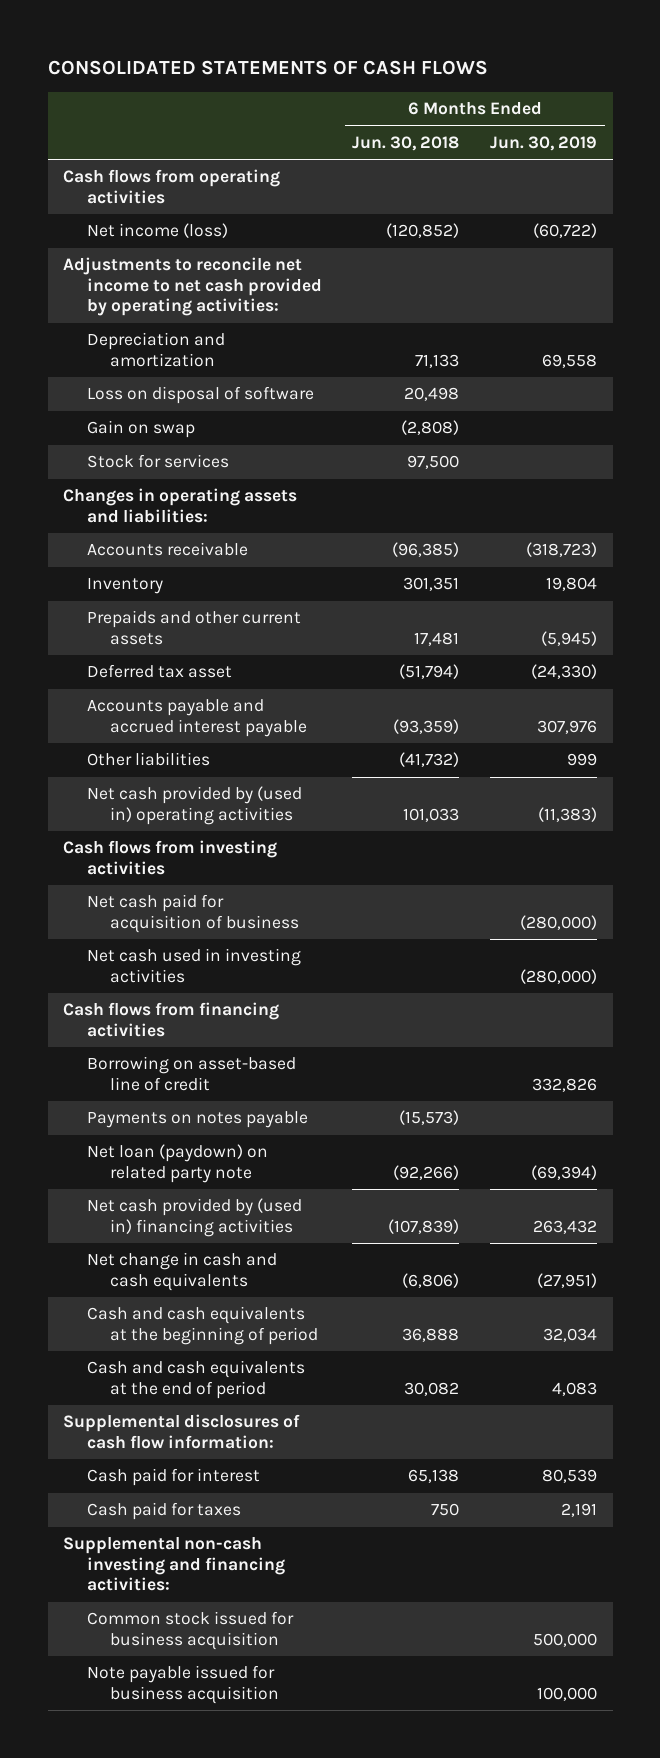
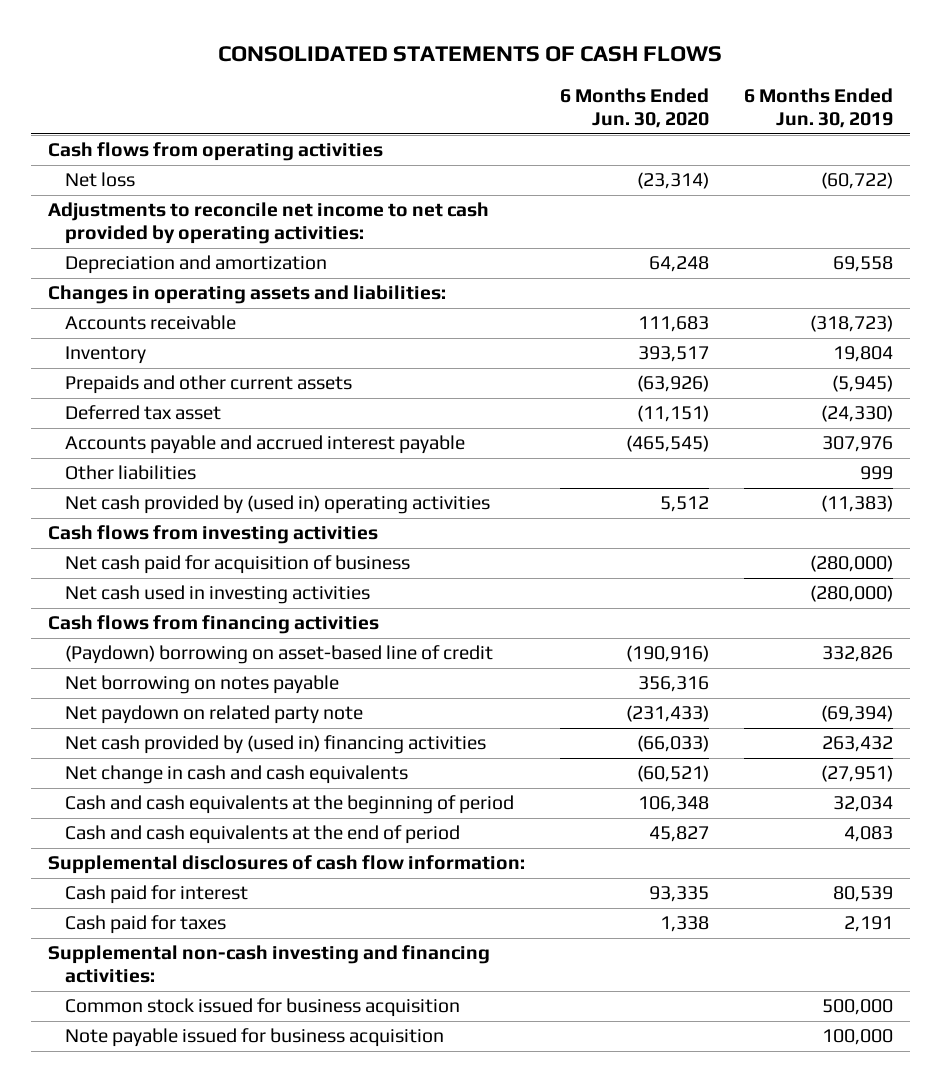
[352,135,460,151] Jun. 30, 2018 -> none
none -> [559,88,709,128] 6 Months Ended Jun. 30, 2020
[86,223,228,239] Net income (loss) -> [64,172,135,188] Net loss
[86,386,314,405] Loss on disposal of software -> none
[86,420,195,439] Gain on swap -> none
[86,454,229,469] Stock for services -> none
[86,1056,296,1091] Borrowing on asset-based line of credit -> [64,645,493,665] (Paydown) borrowing on asset-based line of credit
[86,1111,308,1129] Payments on notes payable -> [64,675,339,695] Net borrowing on notes payable
[86,1144,268,1183] Net loan (paydown) on related party note -> [64,705,363,725] Net paydown on related party note

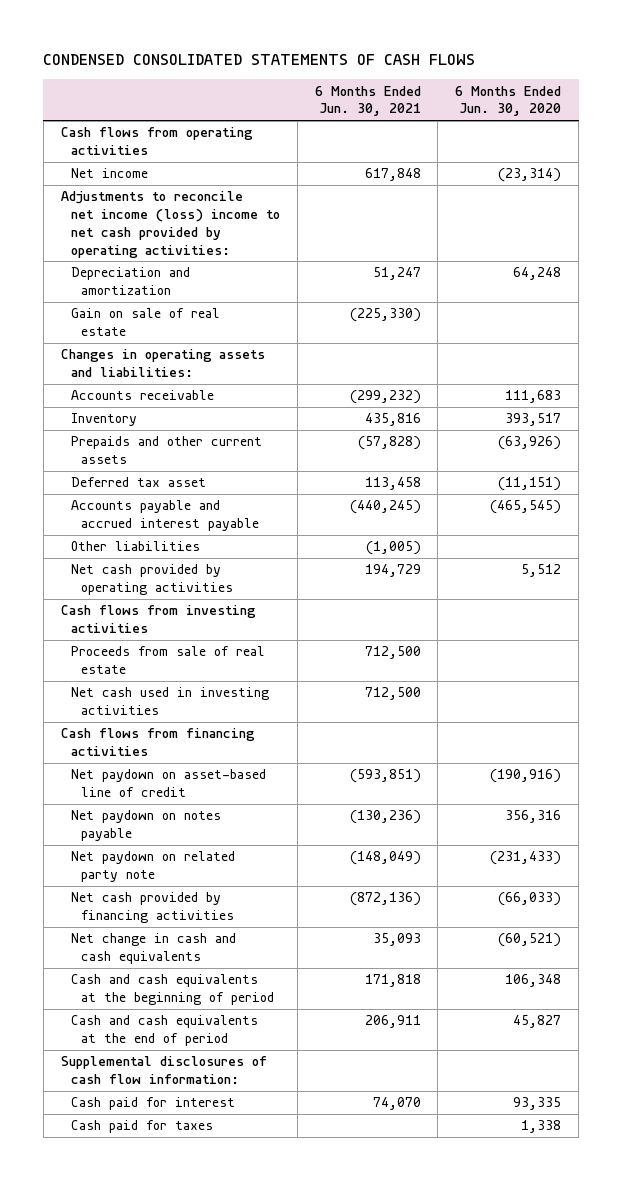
[218,46,723,63] CONSOLIDATED STATEMENTS OF CASH FLOWS -> [43,54,476,66] CONDENSED CONSOLIDATED STATEMENTS OF CASH FLOWS
[743,88,893,128] 6 Months Ended Jun. 30, 2019 -> none
none -> [314,85,421,117] 6 Months Ended Jun. 30, 2021
[64,172,135,188] Net loss -> [70,168,148,179] Net income
[48,202,490,244] Adjustments to reconcile net income to net cash provided by operating activities: -> [60,191,280,258] Adjustments to reconcile net income (loss) income to net cash provided by operating activities:
none -> [70,308,220,337] Gain on sale of real estate
[64,495,490,515] Net cash provided by (used in) operating activities -> [70,564,233,596] Net cash provided by operating activities
[64,555,410,575] Net cash paid for acquisition of business -> none
none -> [70,646,265,675] Proceeds from sale of real estate
[64,645,493,665] (Paydown) borrowing on asset-based line of credit -> [70,769,266,798] Net paydown on asset-based line of credit
[64,675,339,695] Net borrowing on notes payable -> [70,810,221,842] Net paydown on notes payable
[64,735,486,755] Net cash provided by (used in) financing activities -> [70,892,234,924] Net cash provided by financing activities
[48,945,491,983] Supplemental non-cash investing and financing activities: -> none
[64,998,460,1018] Common stock issued for business acquisition -> none
[64,1028,444,1048] Note payable issued for business acquisition -> none

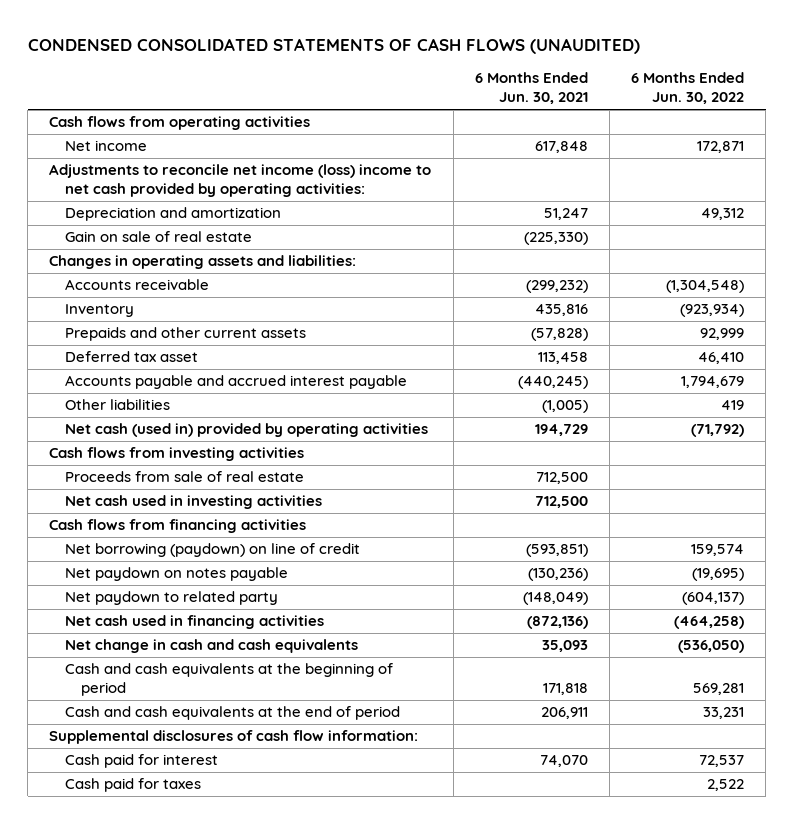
[43,54,476,66] CONDENSED CONSOLIDATED STATEMENTS OF CASH FLOWS -> [27,38,640,55] CONDENSED CONSOLIDATED STATEMENTS OF CASH FLOWS (UNAUDITED)
[455,85,562,117] 6 Months Ended Jun. 30, 2020 -> none
none -> [630,72,744,105] 6 Months Ended Jun. 30, 2022
[70,564,233,596] Net cash provided by operating activities -> [65,423,429,438] Net cash (used in) provided by operating activities
[70,769,266,798] Net paydown on asset-based line of credit -> [65,543,361,558] Net borrowing (paydown) on line of credit
[70,851,235,883] Net paydown on related party note -> [65,591,279,606] Net paydown to related party
[70,892,234,924] Net cash provided by financing activities -> [65,615,325,630] Net cash used in financing activities

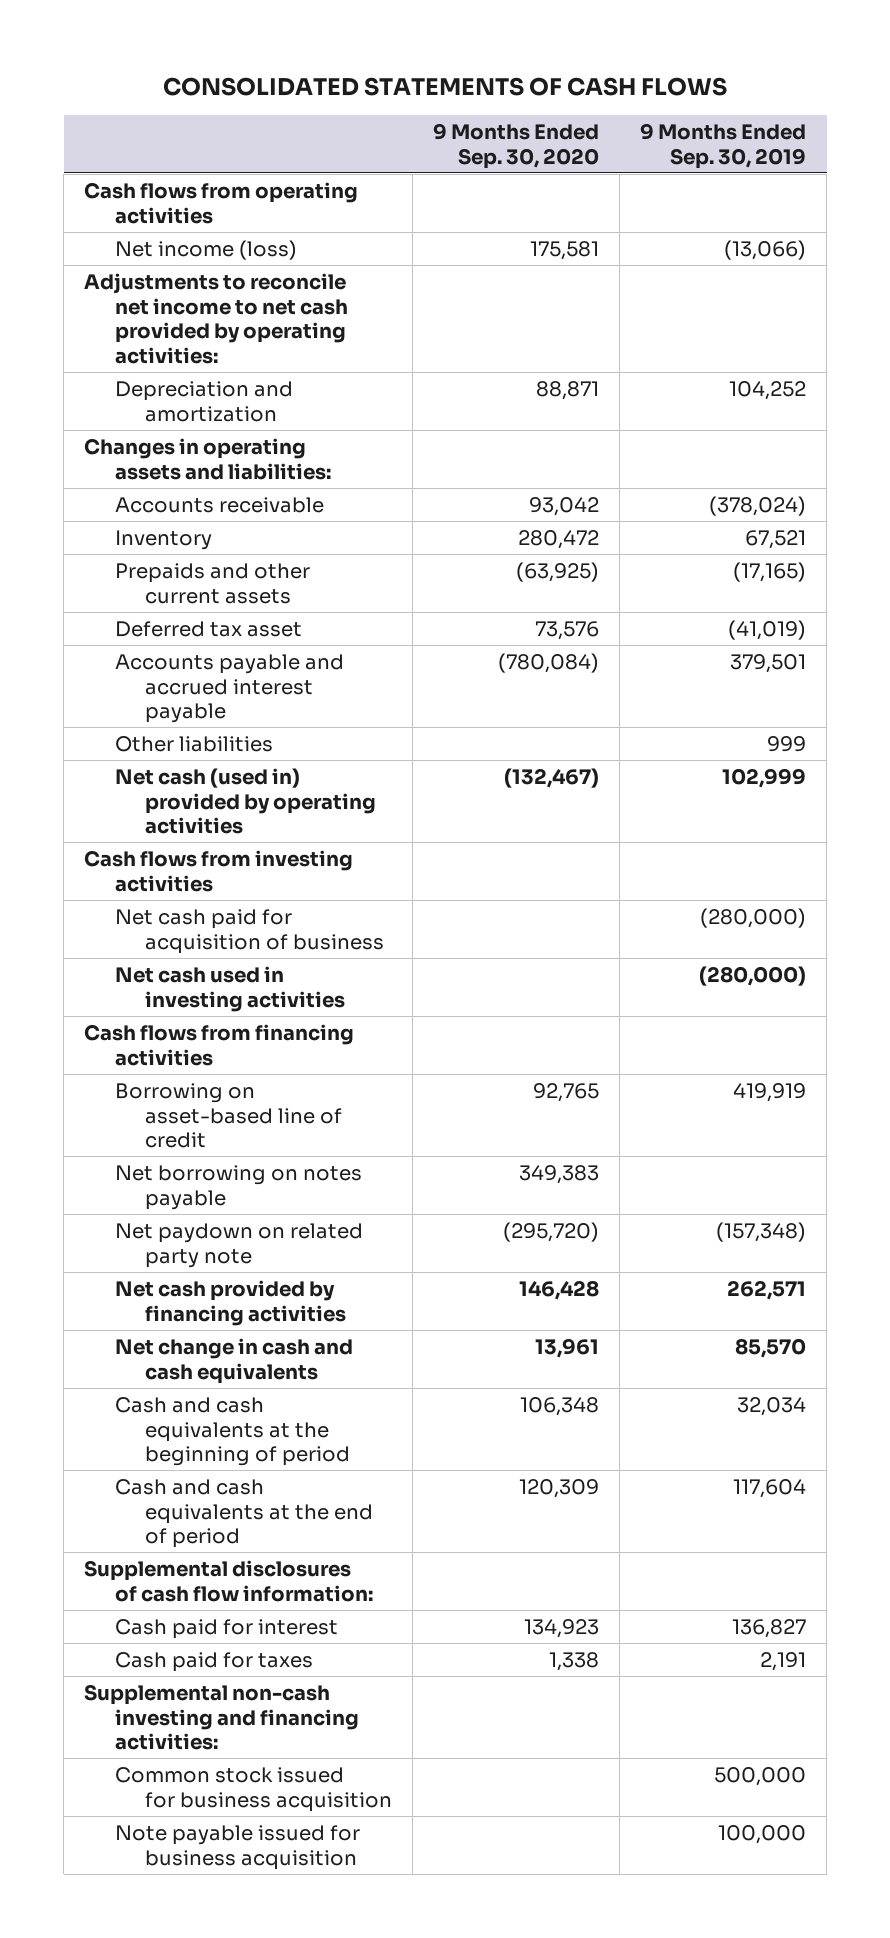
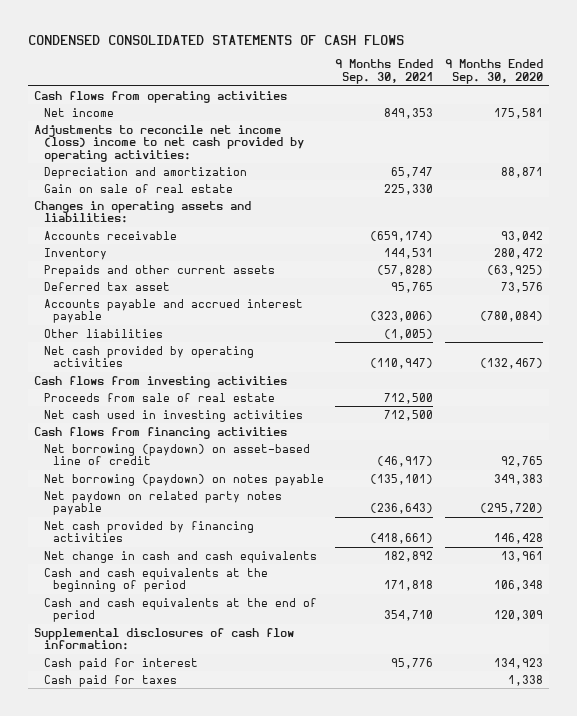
[163,76,728,96] CONSOLIDATED STATEMENTS OF CASH FLOWS -> [28,35,405,46] CONDENSED CONSOLIDATED STATEMENTS OF CASH FLOWS
[640,122,807,169] 9 Months Ended Sep. 30, 2019 -> none
none -> [335,59,434,85] 9 Months Ended Sep. 30, 2021
[114,239,297,260] Net income (loss) -> [43,107,114,117] Net income
[84,272,348,365] Adjustments to reconcile net income to net cash provided by operating activities: -> [34,124,304,162] Adjustments to reconcile net income (loss) income to net cash provided by operating activities:
none -> [43,183,233,193] Gain on sale of real estate
[114,767,377,835] Net cash (used in) provided by operating activities -> [43,345,254,368] Net cash provided by operating activities
[114,908,385,954] Net cash paid for acquisition of business -> none
none -> [43,392,275,402] Proceeds from sale of real estate
[114,1082,343,1149] Borrowing on asset-based line of credit -> [43,443,310,466] Net borrowing (paydown) on asset-based line of credit
[114,1164,362,1210] Net borrowing on notes payable -> [43,473,324,486] Net borrowing (paydown) on notes payable
[114,1222,363,1268] Net paydown on related party note -> [43,490,282,516] Net paydown on related party notes payable
[84,1683,359,1751] Supplemental non-cash investing and financing activities: -> none
[114,1766,393,1812] Common stock issued for business acquisition -> none
[114,1824,360,1870] Note payable issued for business acquisition -> none

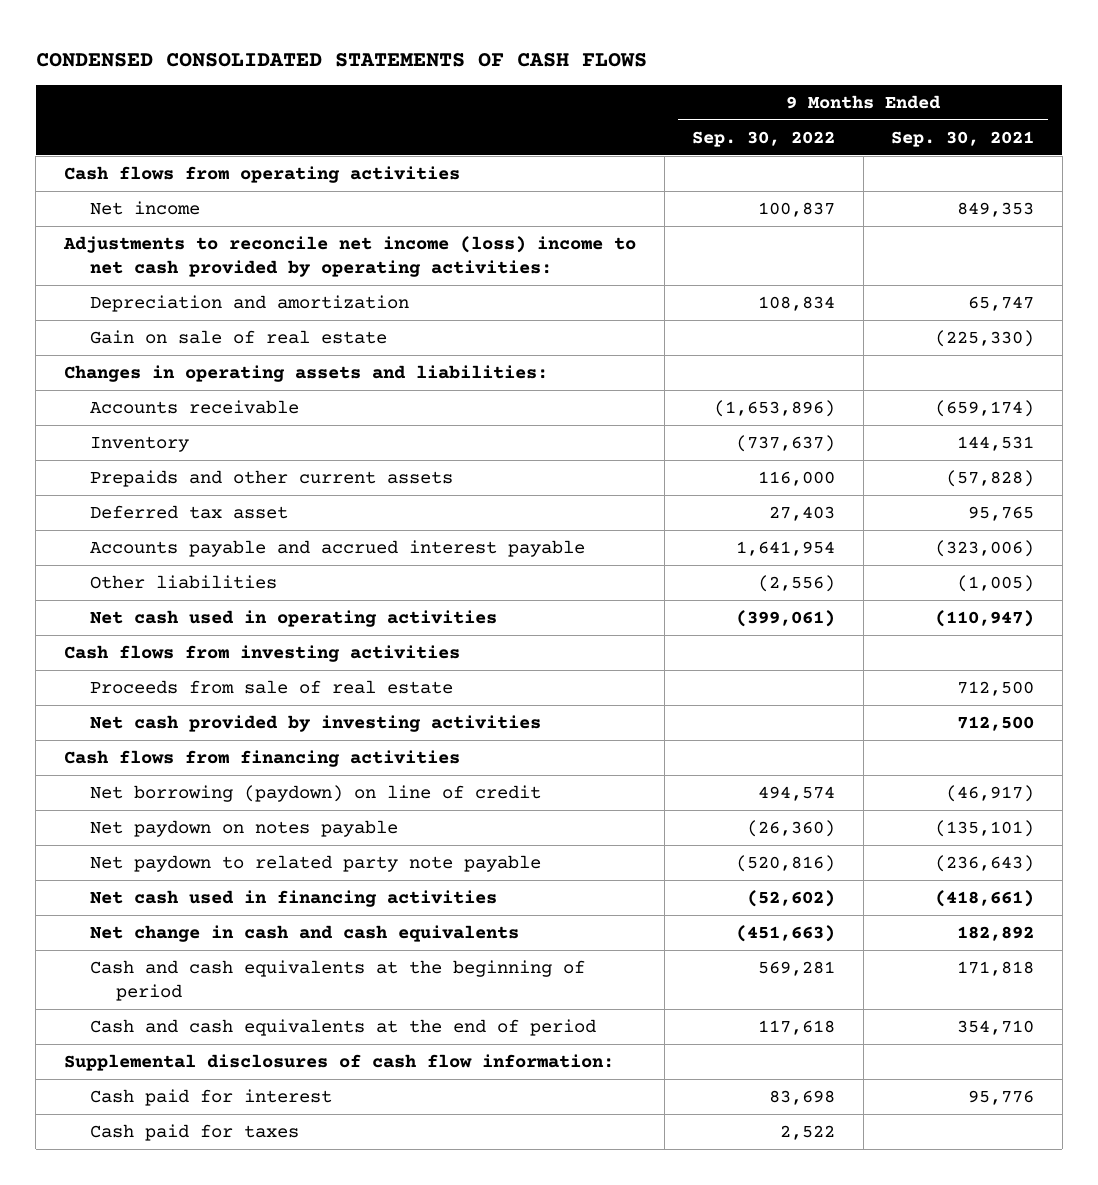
[444,59,543,85] 9 Months Ended Sep. 30, 2020 -> none
none -> [692,130,836,147] Sep. 30, 2022
[384,183,434,195] 225,330 -> [935,330,1035,348] (225,330)
[43,345,254,368] Net cash provided by operating activities -> [90,610,498,628] Net cash used in operating activities
[43,409,303,422] Net cash used in investing activities -> [90,715,542,733] Net cash provided by investing activities
[43,443,310,466] Net borrowing (paydown) on asset-based line of credit -> [90,785,542,803] Net borrowing (paydown) on line of credit
[43,473,324,486] Net borrowing (paydown) on notes payable -> [90,820,399,838] Net paydown on notes payable
[43,490,282,516] Net paydown on related party notes payable -> [90,855,542,873] Net paydown to related party note payable
[43,520,254,543] Net cash provided by financing activities -> [90,890,498,908] Net cash used in financing activities

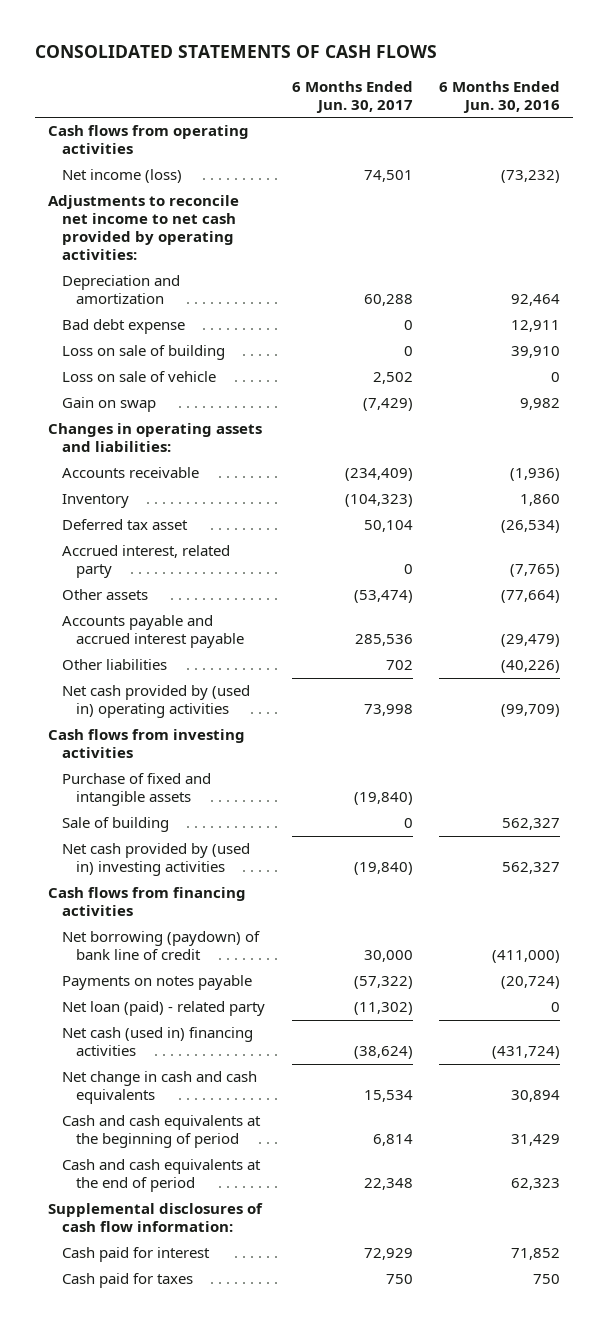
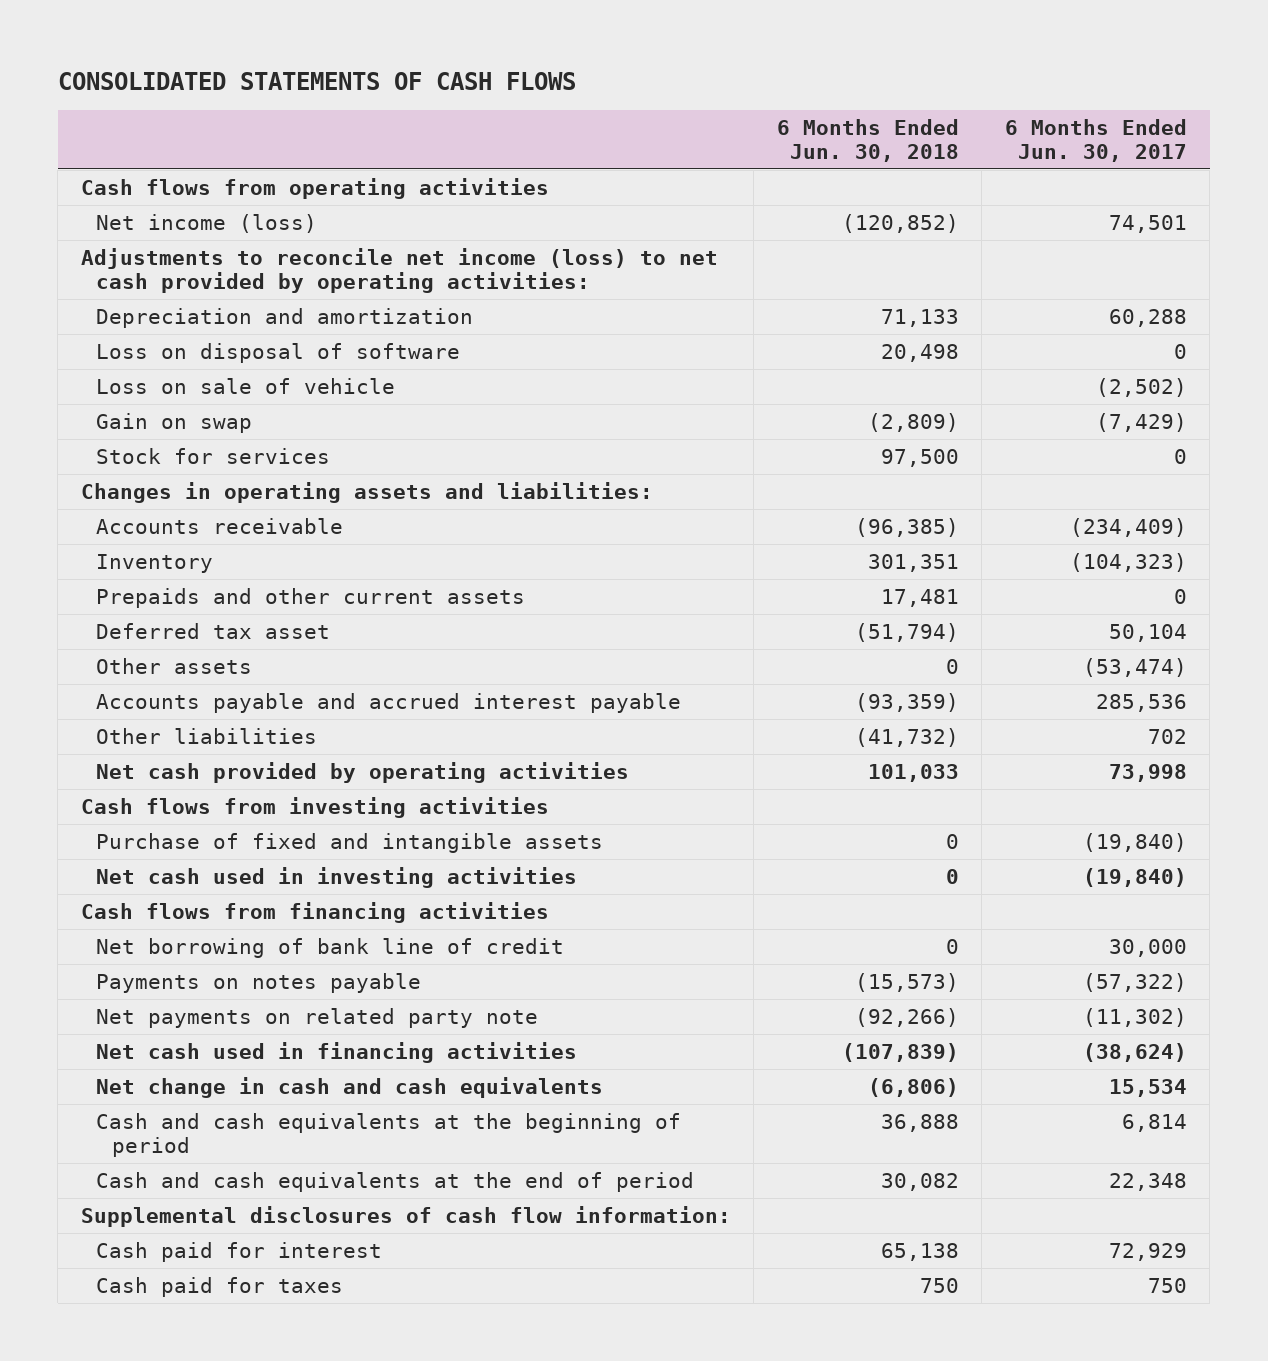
[439,80,561,113] 6 Months Ended Jun. 30, 2016 -> none
none -> [776,118,959,162] 6 Months Ended Jun. 30, 2018
[48,195,240,261] Adjustments to reconcile net income to net cash provided by operating activities: -> [80,247,718,293] Adjustments to reconcile net income (loss) to net cash provided by operating activities:
[62,319,186,335] Bad debt expense -> none
[62,345,226,361] Loss on sale of building -> none
none -> [96,342,461,363] Loss on disposal of software
[372,372,413,385] 2,502 -> [1095,377,1187,397] (2,502)
none -> [96,447,331,464] Stock for services
none -> [96,587,526,608] Prepaids and other current assets
[62,545,231,579] Accrued interest, related party -> none
[62,685,251,719] Net cash provided by (used in) operating activities -> [96,761,630,783] Net cash provided by operating activities
[62,817,170,833] Sale of building -> none
[62,843,251,877] Net cash provided by (used in) investing activities -> [96,866,578,888] Net cash used in investing activities
[62,931,261,961] Net borrowing (paydown) of bank line of credit -> [96,937,565,958] Net borrowing of bank line of credit
[62,1001,266,1017] Net loan (paid) - related party -> [96,1007,539,1028] Net payments on related party note
[62,1027,254,1057] Net cash (used in) financing activities -> [96,1041,578,1063] Net cash used in financing activities

